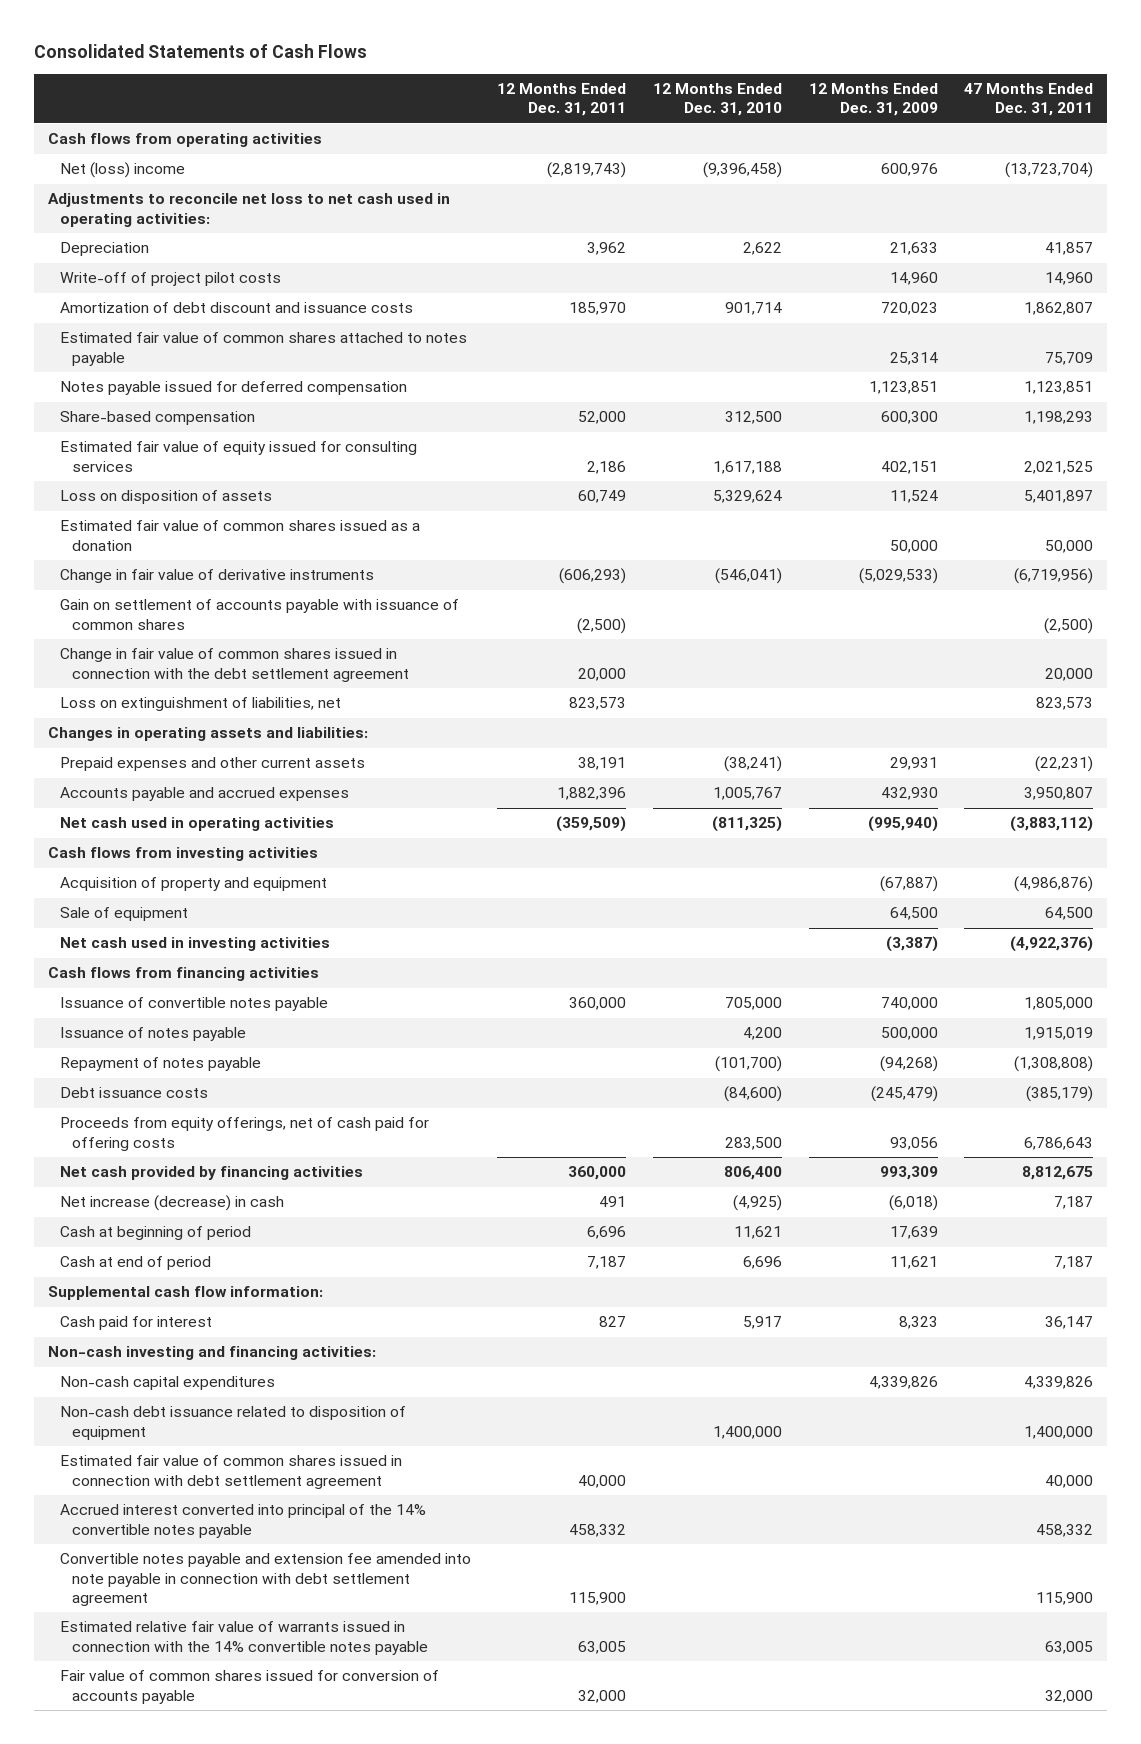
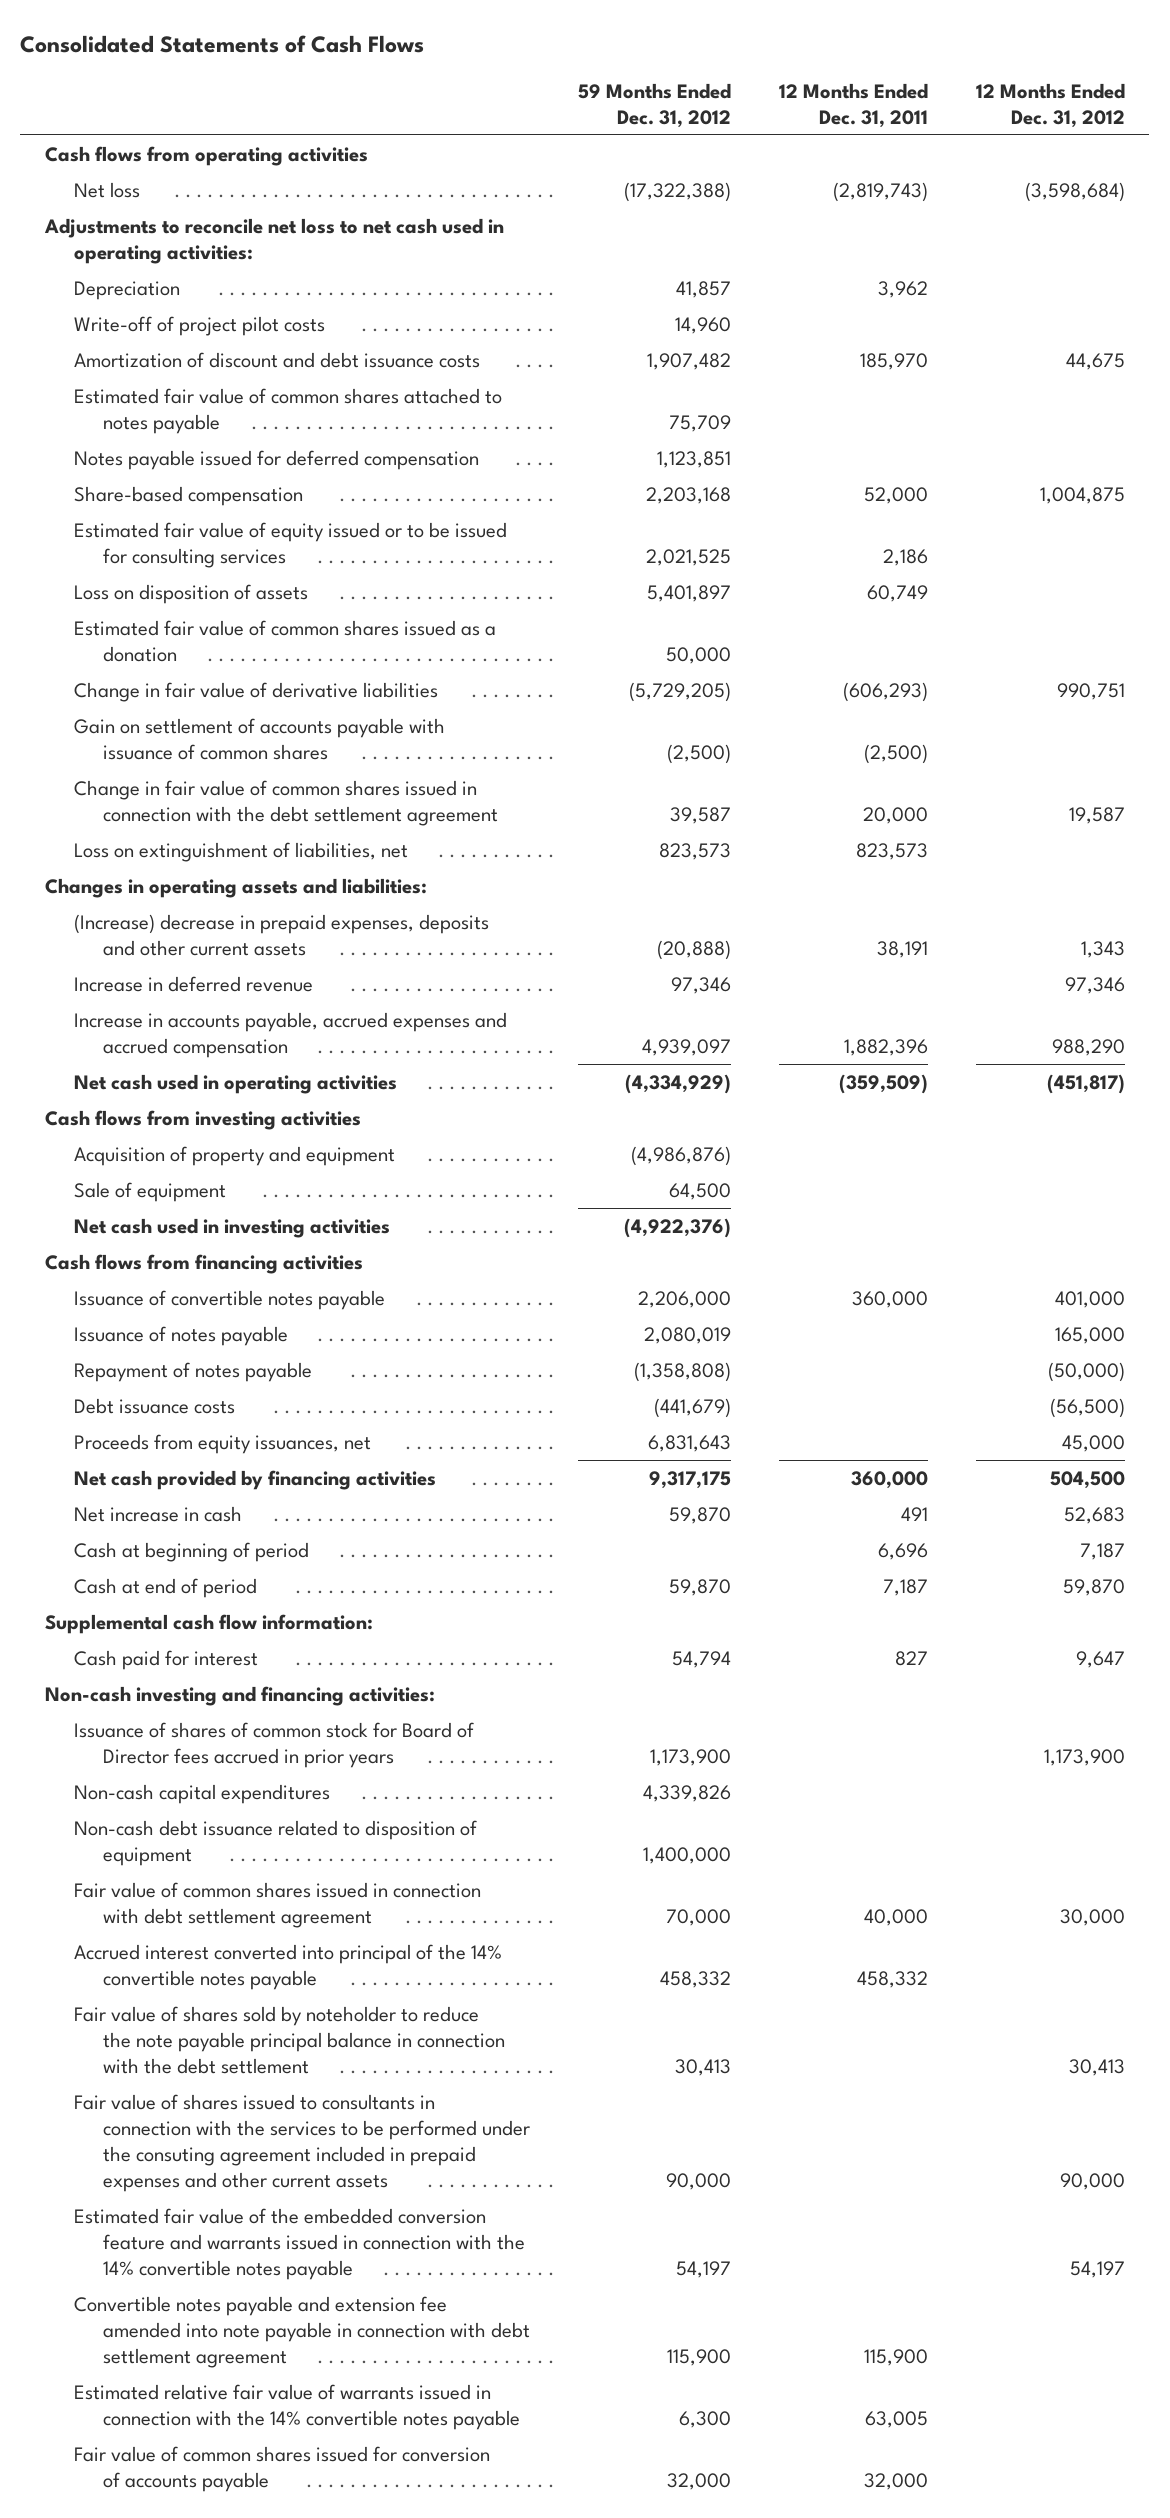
[653,82,783,117] 12 Months Ended Dec. 31, 2010 -> none
[808,82,938,117] 12 Months Ended Dec. 31, 2009 -> none
[964,82,1094,117] 47 Months Ended Dec. 31, 2011 -> none
none -> [578,82,732,128] 59 Months Ended Dec. 31, 2012
none -> [976,82,1126,128] 12 Months Ended Dec. 31, 2012
[59,162,185,179] Net (loss) income -> [73,181,140,198] Net loss
[59,302,413,314] Amortization of debt discount and issuance costs -> [73,351,480,368] Amortization of discount and debt issuance costs
[59,441,417,472] Estimated fair value of equity issued for consulting services -> [73,521,507,568] Estimated fair value of equity issued or to be issued for consulting services
[59,569,374,584] Change in fair value of derivative instruments -> [73,681,438,702] Change in fair value of derivative liabilities
[59,757,365,772] Prepaid expenses and other current assets -> [73,913,489,956] (Increase) decrease in prepaid expenses, deposits and other current assets
none -> [73,975,313,992] Increase in deferred revenue
[59,787,349,802] Accounts payable and accrued expenses -> [73,1011,507,1058] Increase in accounts payable, accrued expenses and accrued compensation
[59,1117,429,1151] Proceeds from equity offerings, net of cash paid for offering costs -> [73,1433,371,1454] Proceeds from equity issuances, net
[59,1195,284,1212] Net increase (decrease) in cash -> [73,1505,242,1522] Net increase in cash
none -> [73,1721,474,1768] Issuance of shares of common stock for Board of Director fees accrued in prior years
[59,1455,402,1489] Estimated fair value of common shares issued in connection with debt settlement agreement -> [73,1881,481,1928] Fair value of common shares issued in connection with debt settlement agreement
none -> [73,2005,505,2075] Fair value of shares sold by noteholder to reduce the note payable principal balance in connection with the debt settlement
none -> [73,2093,530,2193] Fair value of shares issued to consultants in connection with the services to be performed under the consuting agreement included in prepaid expenses and other current assets
none -> [73,2207,525,2281] Estimated fair value of the embedded conversion feature and warrants issued in connection with the 14% convertible notes payable

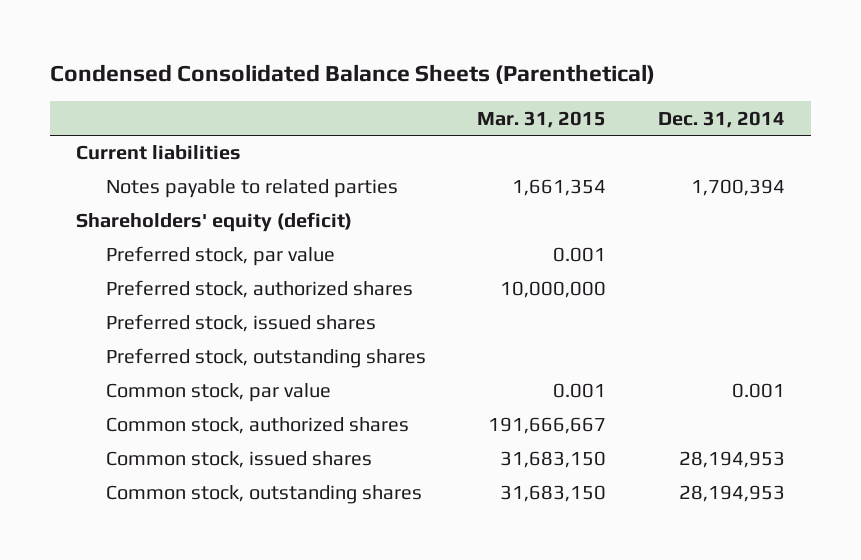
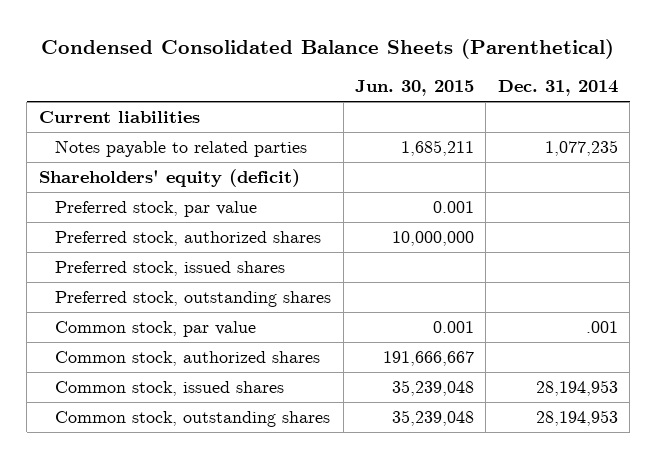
[477,110,607,128] Mar. 31, 2015 -> none
none -> [354,80,474,97] Jun. 30, 2015
[691,179,786,197] 1,700,394 -> [544,140,618,157] 1,077,235
[732,383,786,399] 0.001 -> [585,321,618,334] .001

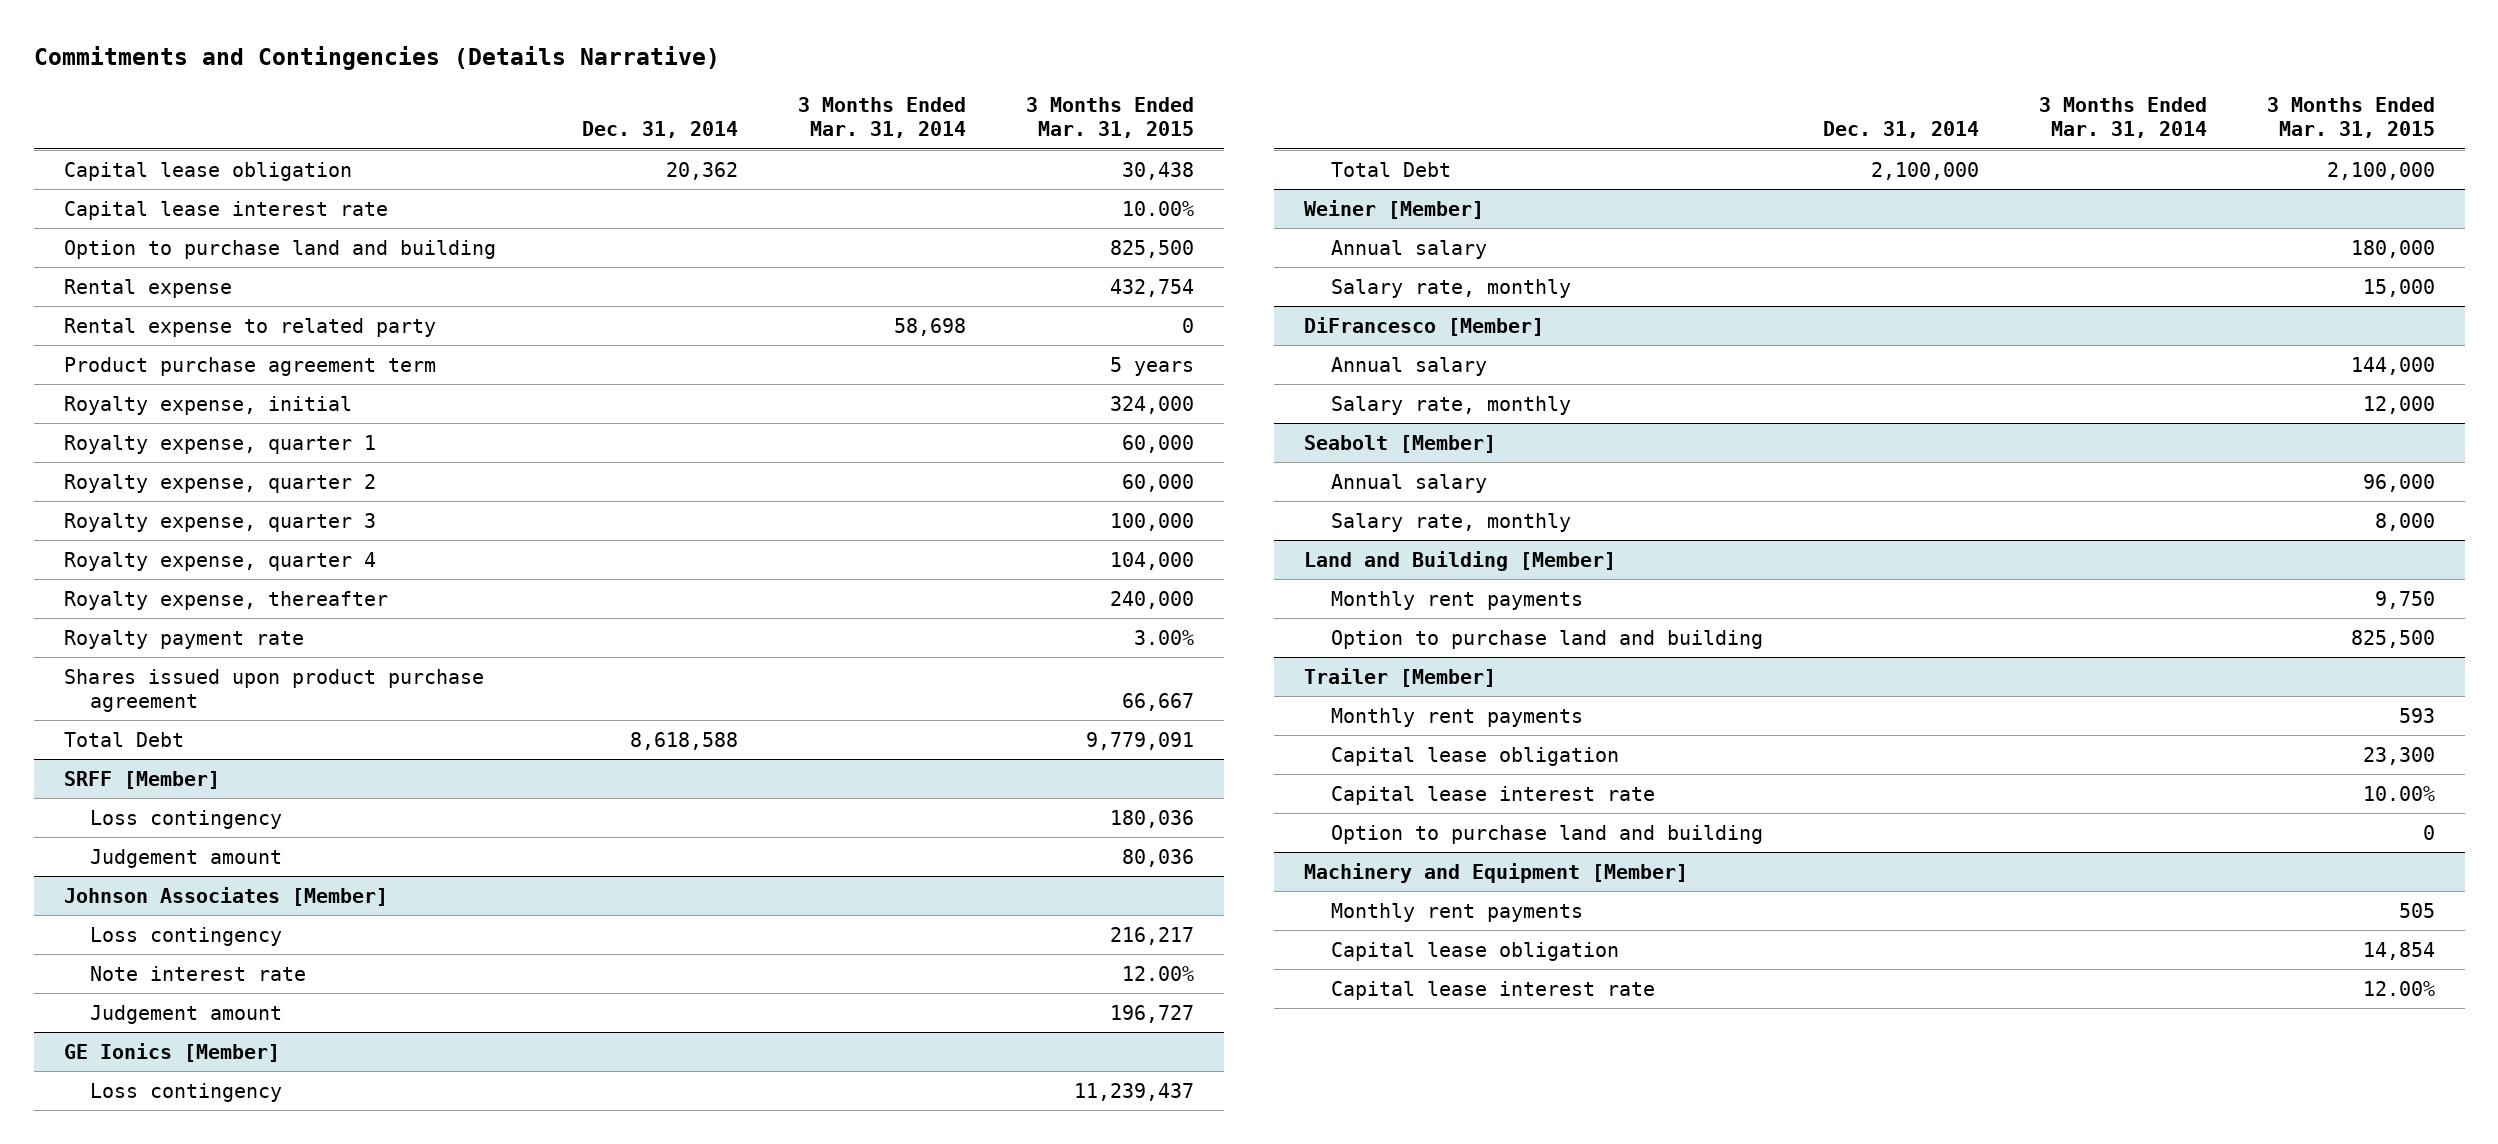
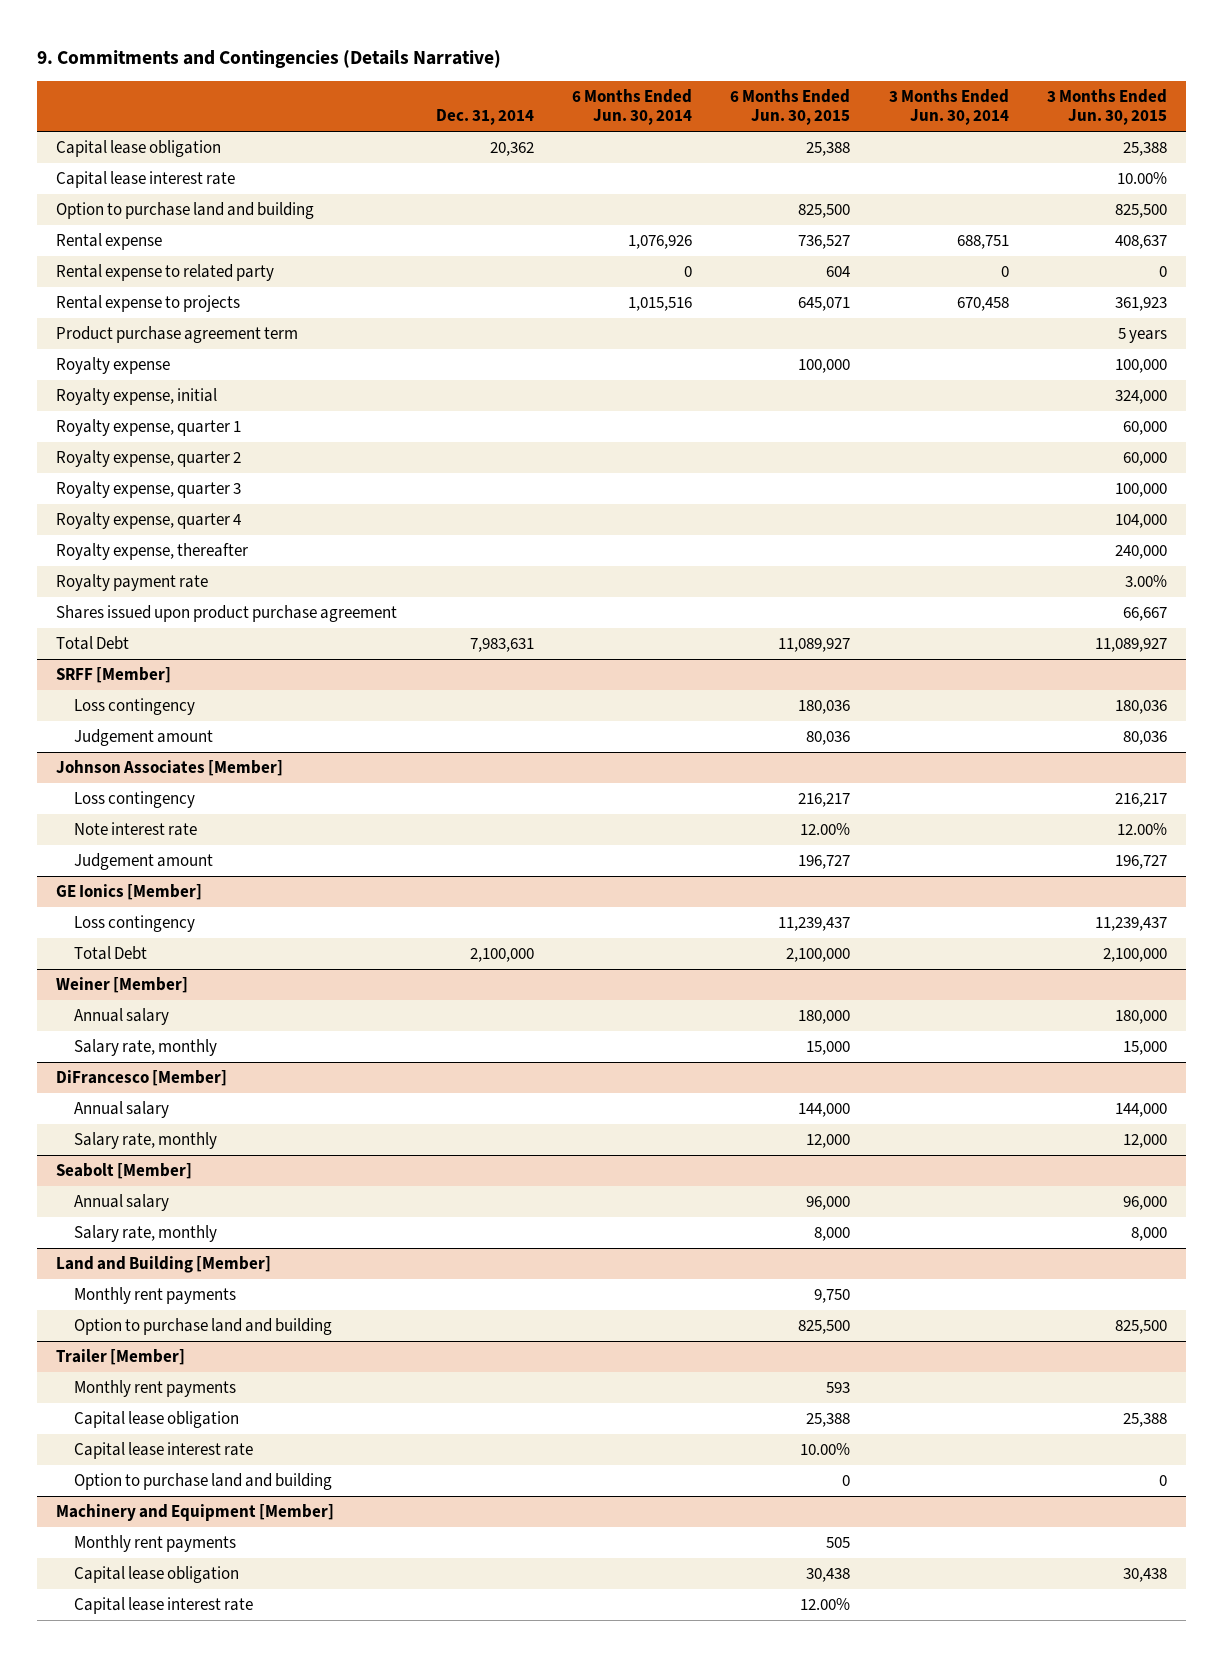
[33,46,720,71] Commitments and Contingencies (Details Narrative) -> [37,49,502,68] 9. Commitments and Contingencies (Details Narrative)
[798,97,967,139] 3 Months Ended Mar. 31, 2014 -> none
[1026,97,1195,139] 3 Months Ended Mar. 31, 2015 -> none
none -> [571,88,692,126] 6 Months Ended Jun. 30, 2014
none -> [730,88,851,126] 6 Months Ended Jun. 30, 2015
none -> [888,88,1009,126] 3 Months Ended Jun. 30, 2014
none -> [1046,88,1167,126] 3 Months Ended Jun. 30, 2015
none -> [56,295,241,313] Rental expense to projects
none -> [56,357,171,375] Royalty expense
[630,731,739,750] 8,618,588 -> [469,638,534,653] 7,983,631

